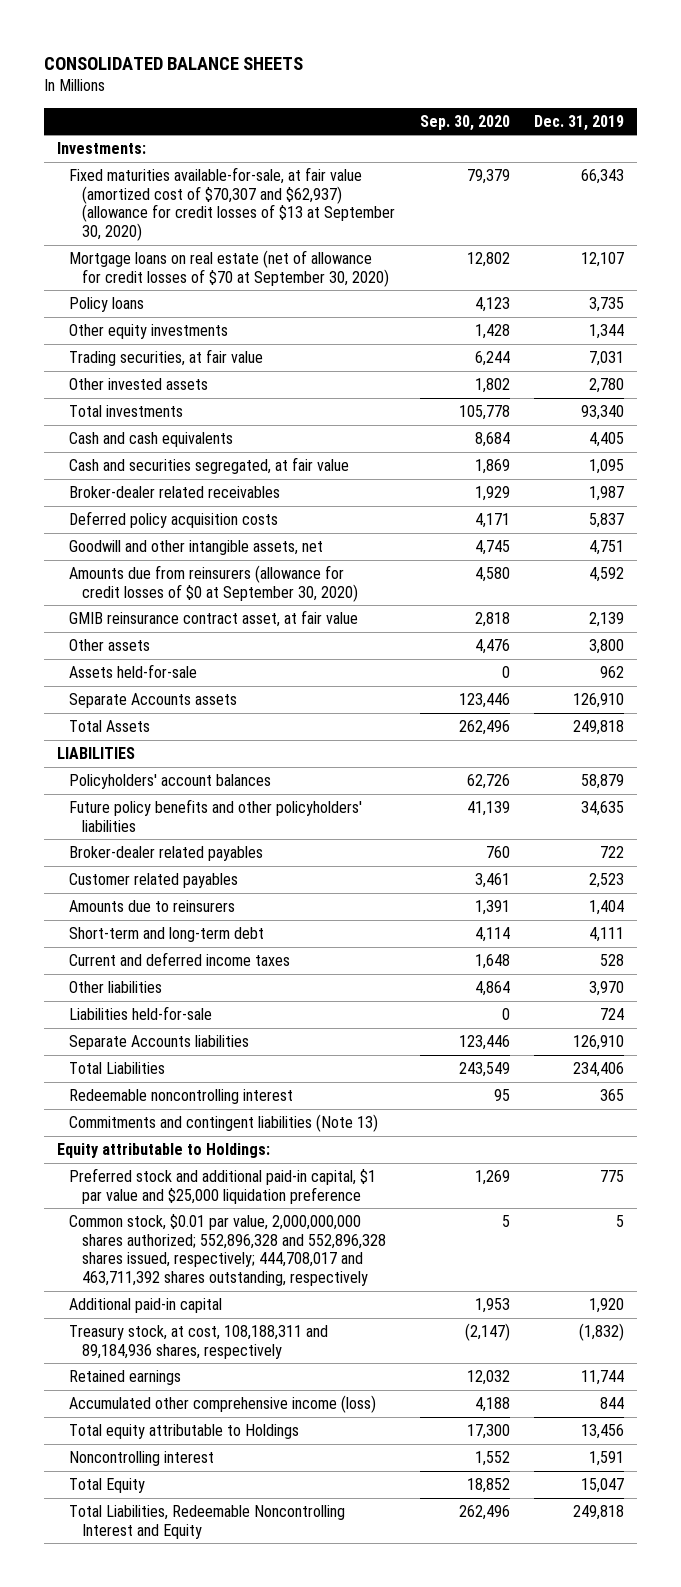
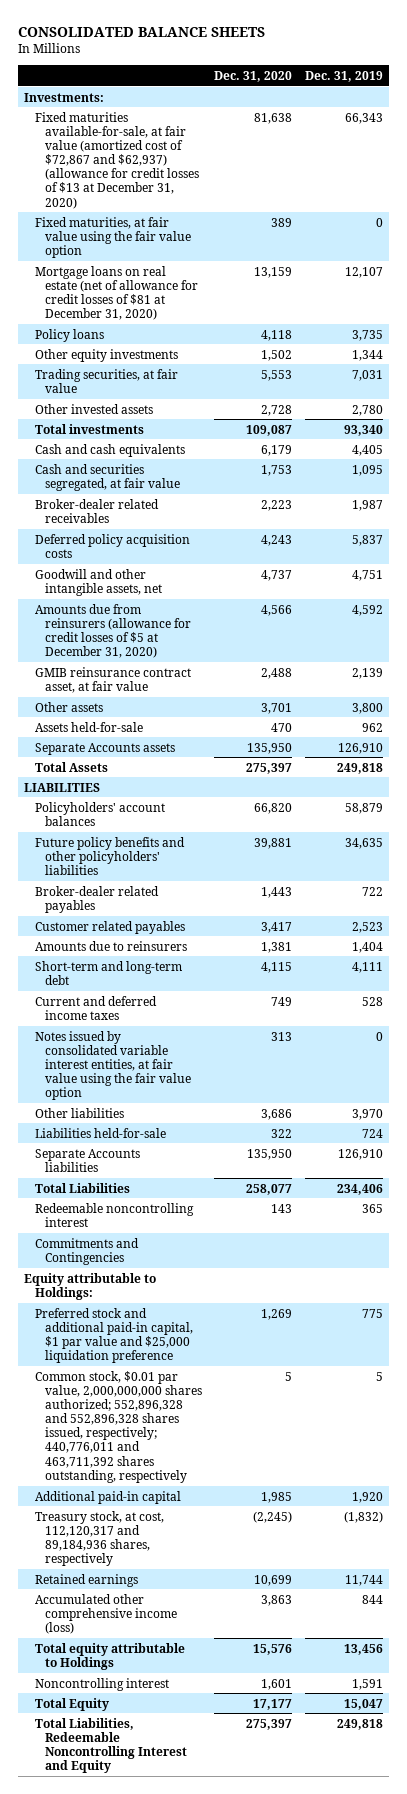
[419,114,510,131] Sep. 30, 2020 -> none
none -> [214,71,293,83] Dec. 31, 2020
[69,167,395,242] Fixed maturities available-for-sale, at fair value (amortized cost of $70,307 and $62,937) (allowance for credit losses of $13 at September 30, 2020) -> [34,111,199,209] Fixed maturities available-for-sale, at fair value (amortized cost of $72,867 and $62,937) (allowance for credit losses of $13 at December 31, 2020)
none -> [34,216,191,258] Fixed maturities, at fair value using the fair value option
[69,250,389,287] Mortgage loans on real estate (net of allowance for credit losses of $70 at September 30, 2020) -> [34,265,198,321] Mortgage loans on real estate (net of allowance for credit losses of $81 at December 31, 2020)
[69,565,358,602] Amounts due from reinsurers (allowance for credit losses of $0 at September 30, 2020) -> [34,603,191,659] Amounts due from reinsurers (allowance for credit losses of $5 at December 31, 2020)
none -> [34,1030,191,1101] Notes issued by consolidated variable interest entities, at fair value using the fair value option
[69,1114,379,1133] Commitments and contingent liabilities (Note 13) -> [34,1237,139,1265] Commitments and Contingencies
[69,1214,386,1287] Common stock, $0.01 par value, 2,000,000,000 shares authorized; 552,896,328 and 552,896,328 shares issued, respectively; 444,708,017 and 463,711,392 shares outstanding, respectively -> [34,1370,202,1483] Common stock, $0.01 par value, 2,000,000,000 shares authorized; 552,896,328 and 552,896,328 shares issued, respectively; 440,776,011 and 463,711,392 shares outstanding, respectively
[69,1325,329,1359] Treasury stock, at cost, 108,188,311 and 89,184,936 shares, respectively -> [34,1510,164,1567] Treasury stock, at cost, 112,120,317 and 89,184,936 shares, respectively

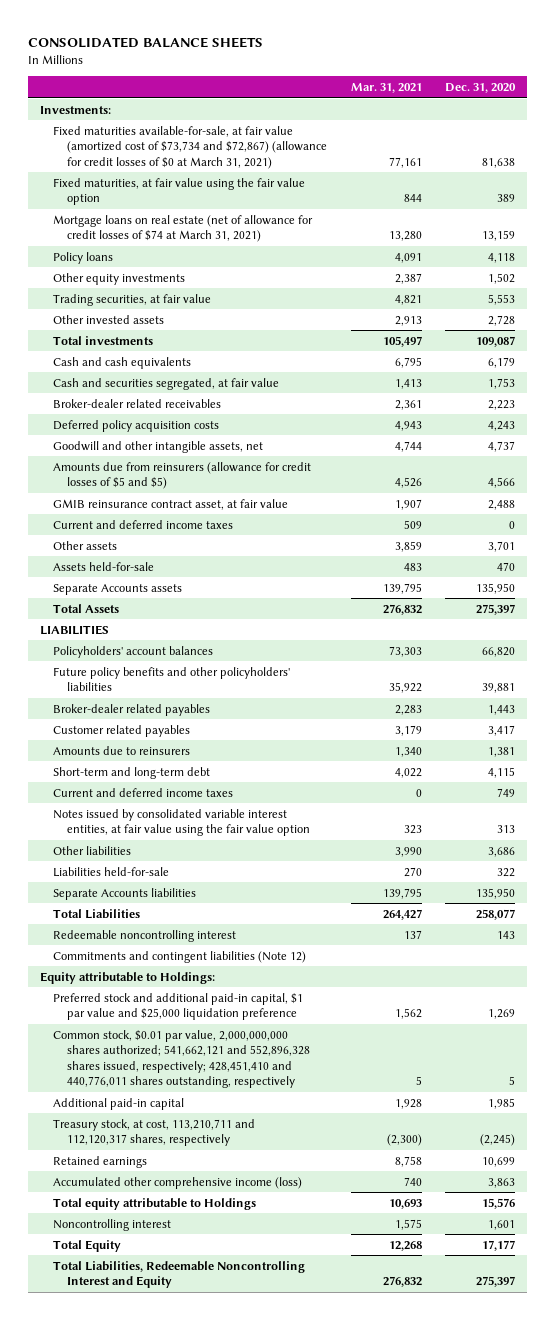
[304,71,383,83] Dec. 31, 2019 -> none
none -> [350,83,422,94] Mar. 31, 2021
[34,111,199,209] Fixed maturities available-for-sale, at fair value (amortized cost of $72,867 and $62,937) (allowance for credit losses of $13 at December 31, 2020) -> [53,125,328,169] Fixed maturities available-for-sale, at fair value (amortized cost of $73,734 and $72,867) (allowance for credit losses of $0 at March 31, 2021)
[34,265,198,321] Mortgage loans on real estate (net of allowance for credit losses of $81 at December 31, 2020) -> [53,214,314,243] Mortgage loans on real estate (net of allowance for credit losses of $74 at March 31, 2021)
[34,603,191,659] Amounts due from reinsurers (allowance for credit losses of $5 at December 31, 2020) -> [53,461,312,490] Amounts due from reinsurers (allowance for credit losses of $5 and $5)
none -> [53,519,234,529] Current and deferred income taxes
[34,1237,139,1265] Commitments and Contingencies -> [53,950,307,963] Commitments and contingent liabilities (Note 12)
[34,1370,202,1483] Common stock, $0.01 par value, 2,000,000,000 shares authorized; 552,896,328 and 552,896,328 shares issued, respectively; 440,776,011 and 463,711,392 shares outstanding, respectively -> [53,1029,311,1089] Common stock, $0.01 par value, 2,000,000,000 shares authorized; 541,662,121 and 552,896,328 shares issued, respectively; 428,451,410 and 440,776,011 shares outstanding, respectively
[34,1510,164,1567] Treasury stock, at cost, 112,120,317 and 89,184,936 shares, respectively -> [53,1118,256,1147] Treasury stock, at cost, 113,210,711 and 112,120,317 shares, respectively

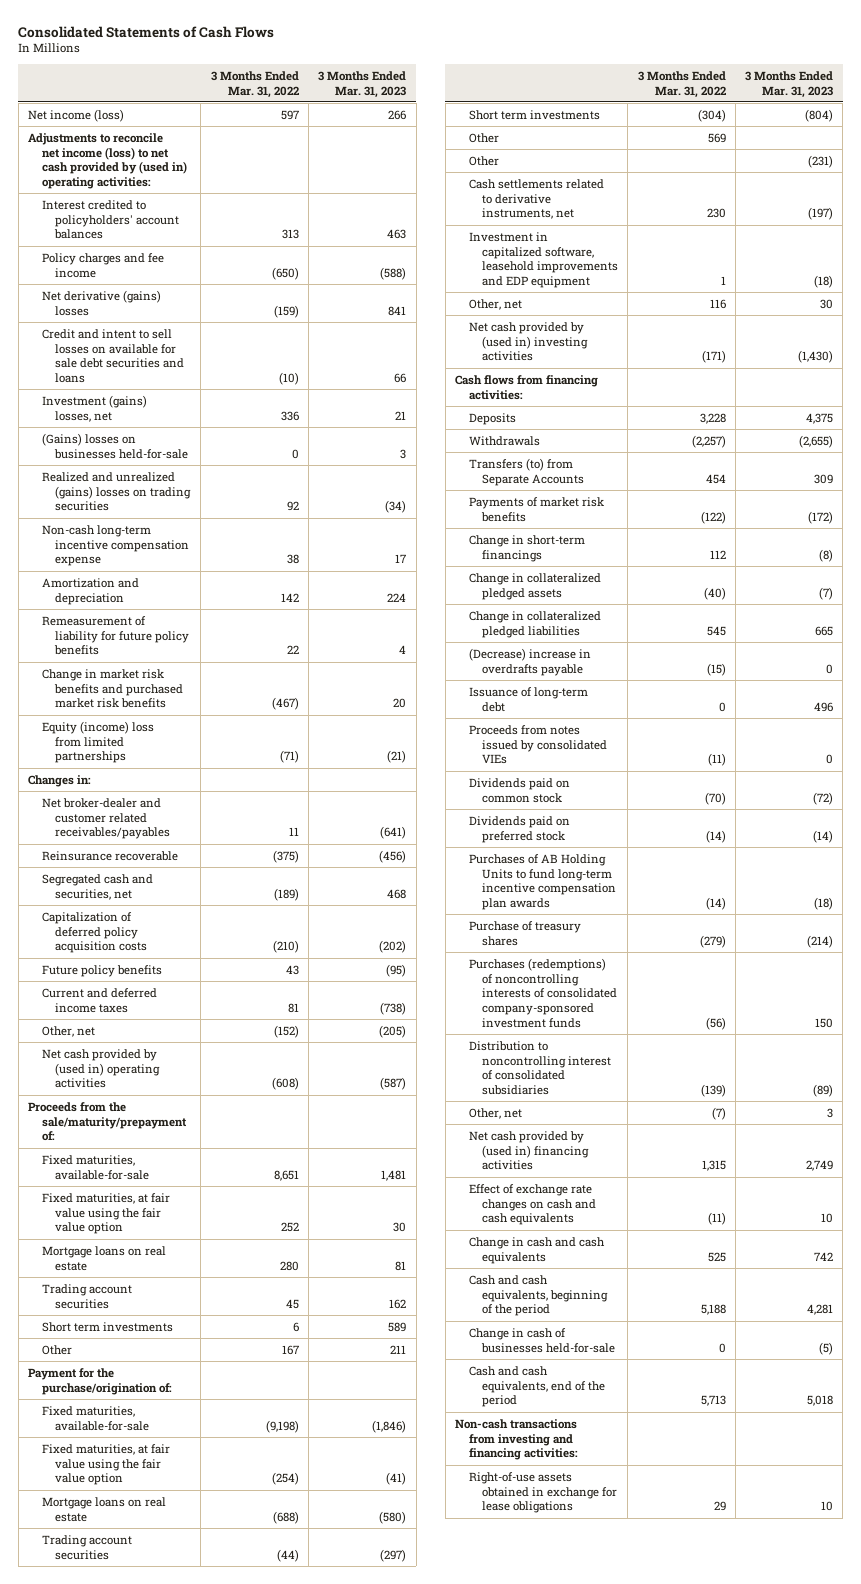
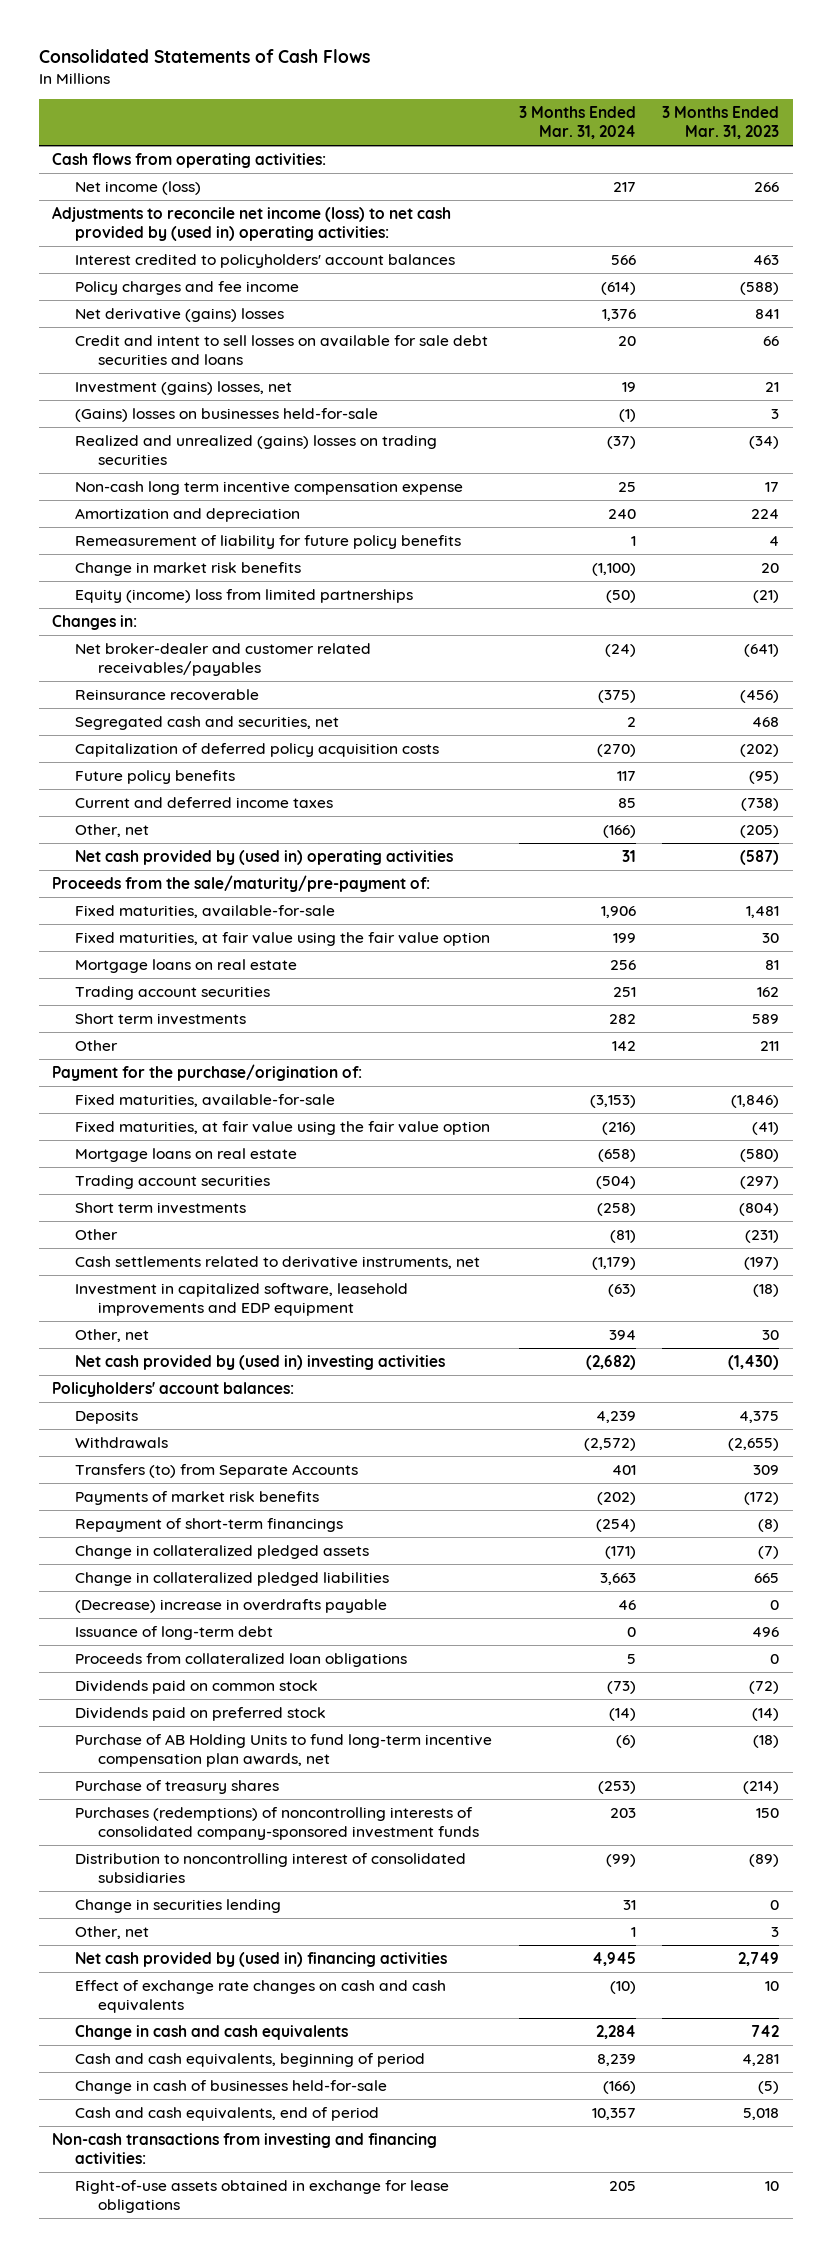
[210,70,299,98] 3 Months Ended Mar. 31, 2022 -> none
none -> [518,106,636,139] 3 Months Ended Mar. 31, 2024
none -> [52,153,327,169] Cash flows from operating activities:
[41,524,190,567] Non-cash long-term incentive compensation expense -> [75,481,464,496] Non-cash long term incentive compensation expense
[41,668,184,709] Change in market risk benefits and purchased market risk benefits -> [75,562,302,577] Change in market risk benefits
[28,1101,187,1142] Proceeds from the sale/maturity/prepayment of: -> [52,875,431,893] Proceeds from the sale/maturity/pre-payment of:
[468,132,499,143] Other -> none
[455,374,599,400] Cash flows from financing activities: -> none
none -> [52,1382,295,1398] Policyholders' account balances:
[468,534,585,562] Change in short-term financings -> [75,1518,344,1533] Repayment of short-term financings
[468,724,607,765] Proceeds from notes issued by consolidated VIEs -> none
none -> [75,1653,408,1668] Proceeds from collateralized loan obligations
[468,853,616,910] Purchases of AB Holding Units to fund long-term incentive compensation plan awards -> [75,1734,493,1767] Purchase of AB Holding Units to fund long-term incentive compensation plan awards, net
none -> [75,1899,282,1914] Change in securities lending
[468,1274,608,1317] Cash and cash equivalents, beginning of the period -> [75,2053,426,2068] Cash and cash equivalents, beginning of period
[468,1365,605,1408] Cash and cash equivalents, end of the period -> [75,2107,380,2122] Cash and cash equivalents, end of period

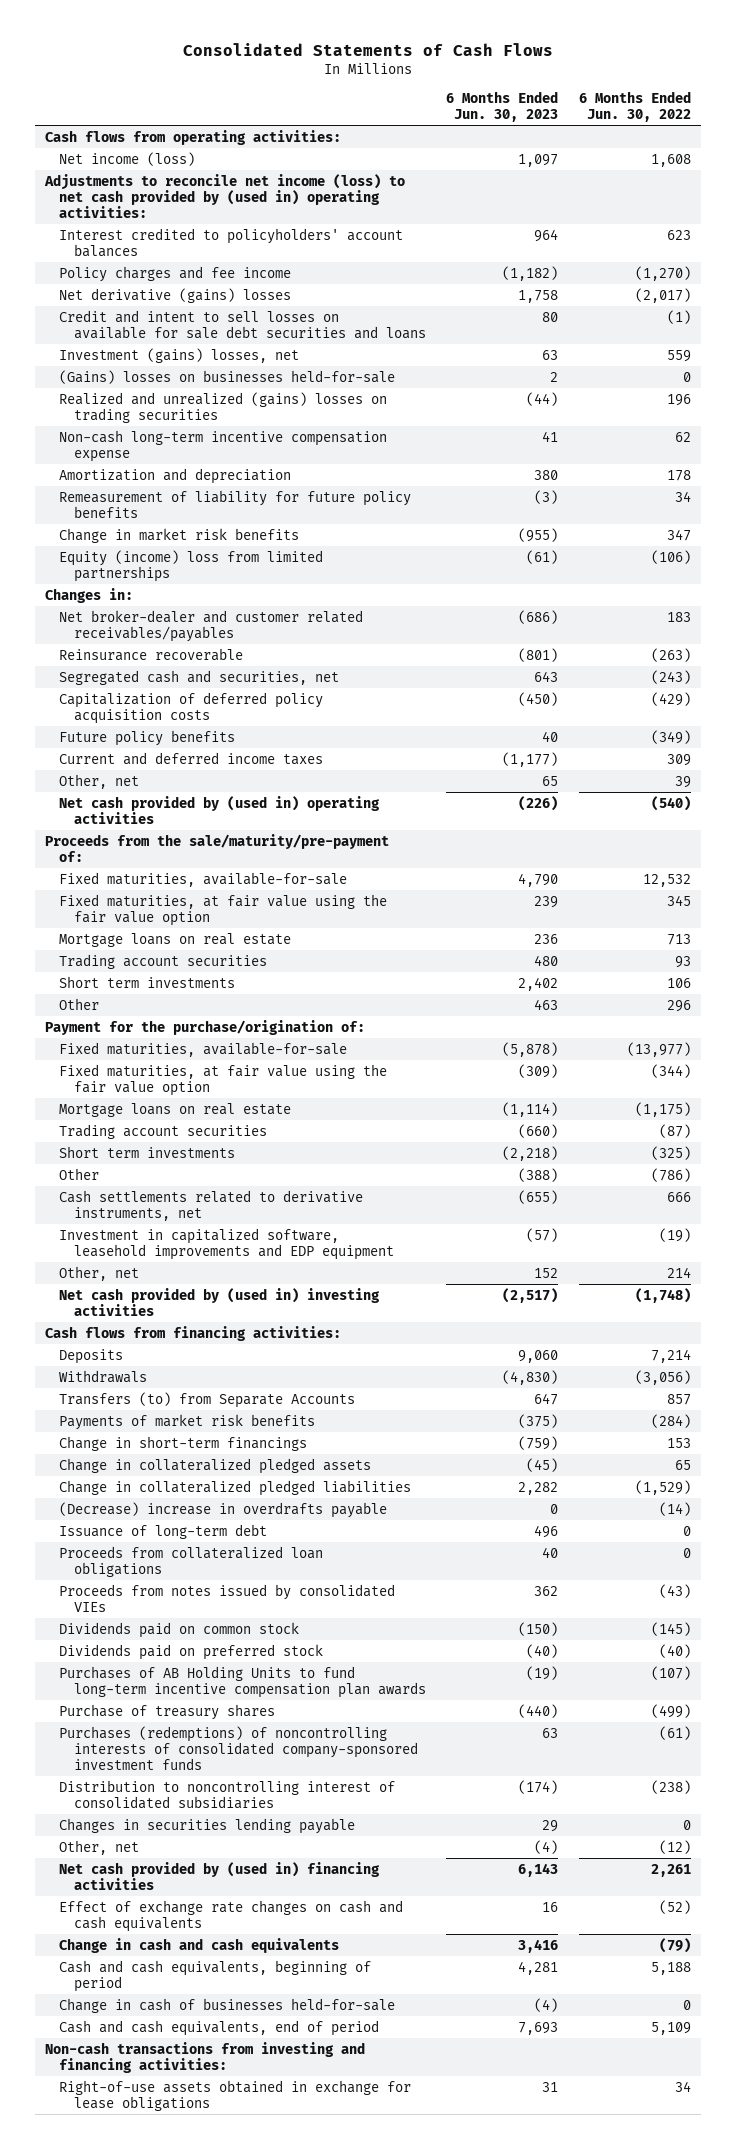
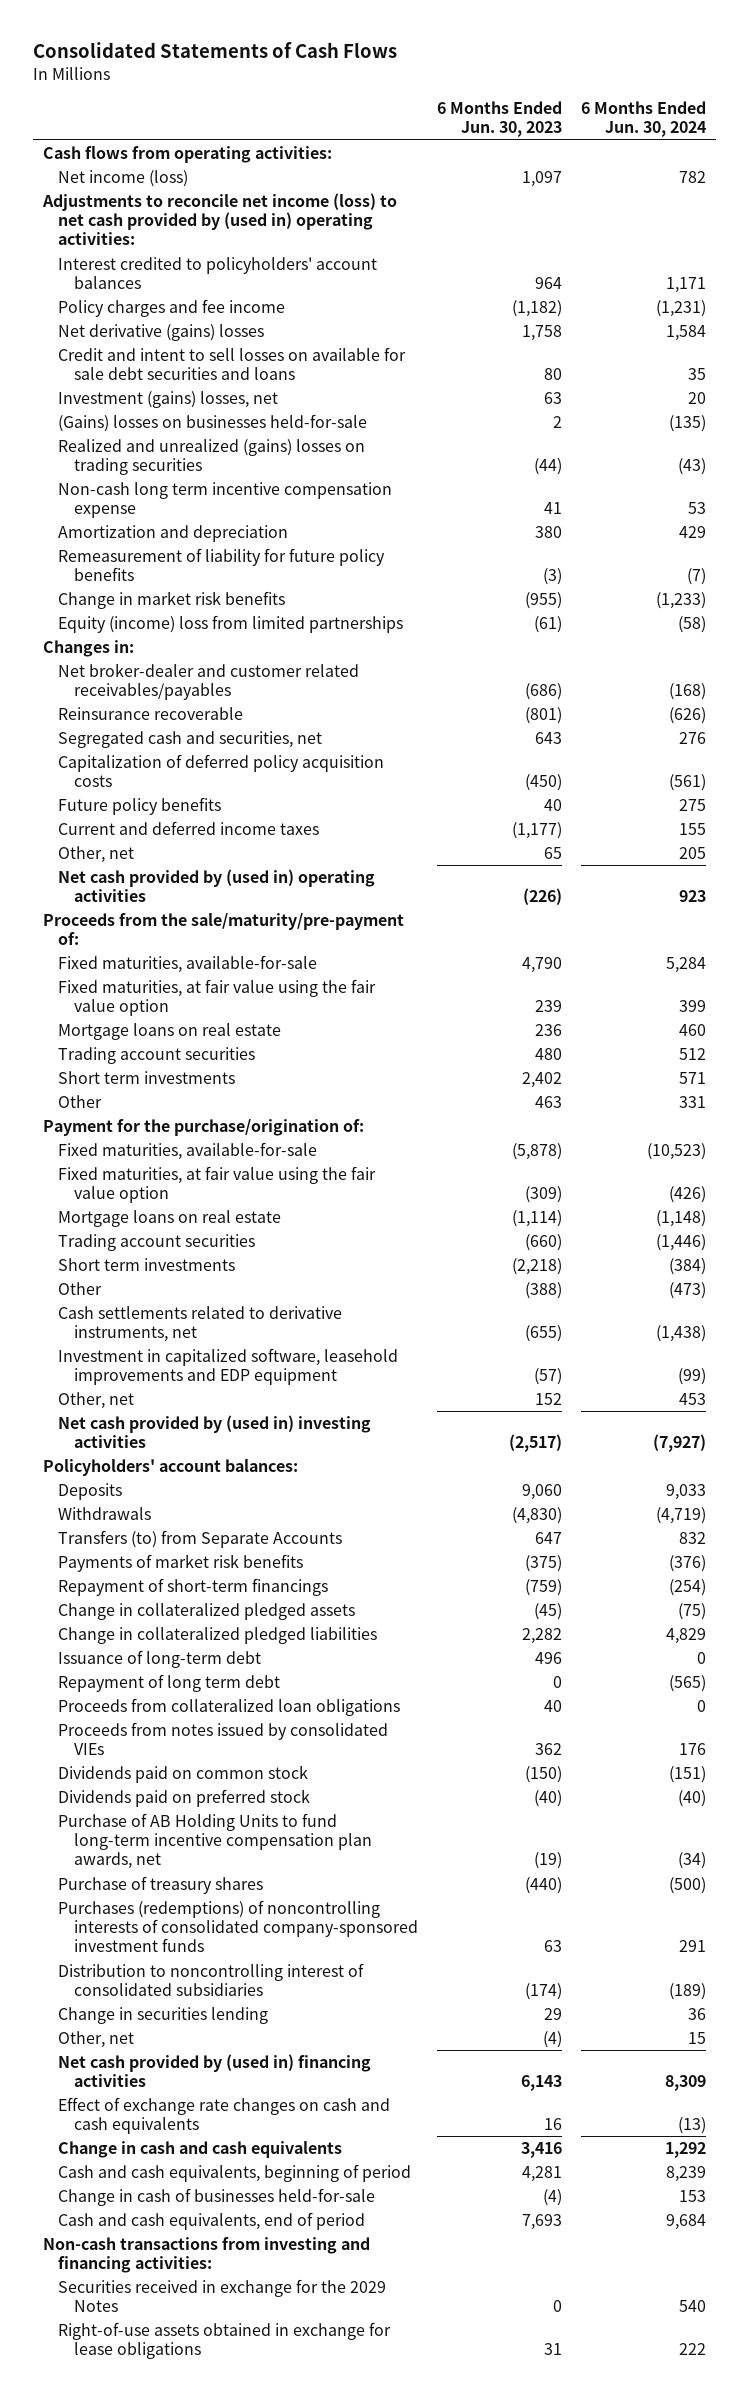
[578,91,691,123] 6 Months Ended Jun. 30, 2022 -> none
none -> [581,101,707,138] 6 Months Ended Jun. 30, 2024
[59,429,388,462] Non-cash long-term incentive compensation expense -> [58,481,393,519] Non-cash long term incentive compensation expense
[45,1325,342,1341] Cash flows from financing activities: -> none
none -> [42,1458,298,1476] Policyholders' account balances:
[59,1435,308,1451] Change in short-term financings -> [58,1577,329,1596] Repayment of short-term financings
[59,1501,388,1518] (Decrease) increase in overdrafts payable -> none
none -> [58,1673,281,1692] Repayment of long term debt
[59,1665,426,1698] Purchases of AB Holding Units to fund long-term incentive compensation plan awards -> [58,1812,372,1870] Purchase of AB Holding Units to fund long-term incentive compensation plan awards, net
[59,1817,356,1834] Changes in securities lending payable -> [58,2006,269,2024] Change in securities lending
none -> [58,2278,387,2313] Securities received in exchange for the 2029 Notes

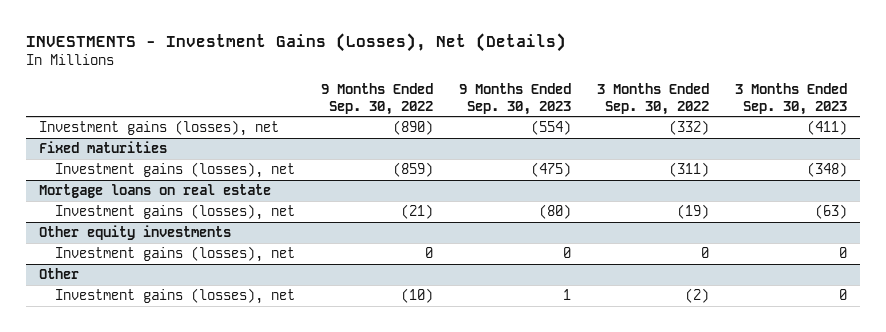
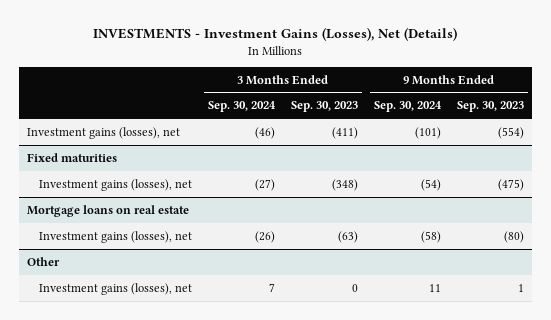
[320,83,433,115] 9 Months Ended Sep. 30, 2022 -> none
[597,83,710,115] 3 Months Ended Sep. 30, 2022 -> none
none -> [207,101,276,113] Sep. 30, 2024
none -> [373,101,442,113] Sep. 30, 2024
[38,225,231,241] Other equity investments -> none
[54,246,295,263] Investment gains (losses), net -> none

